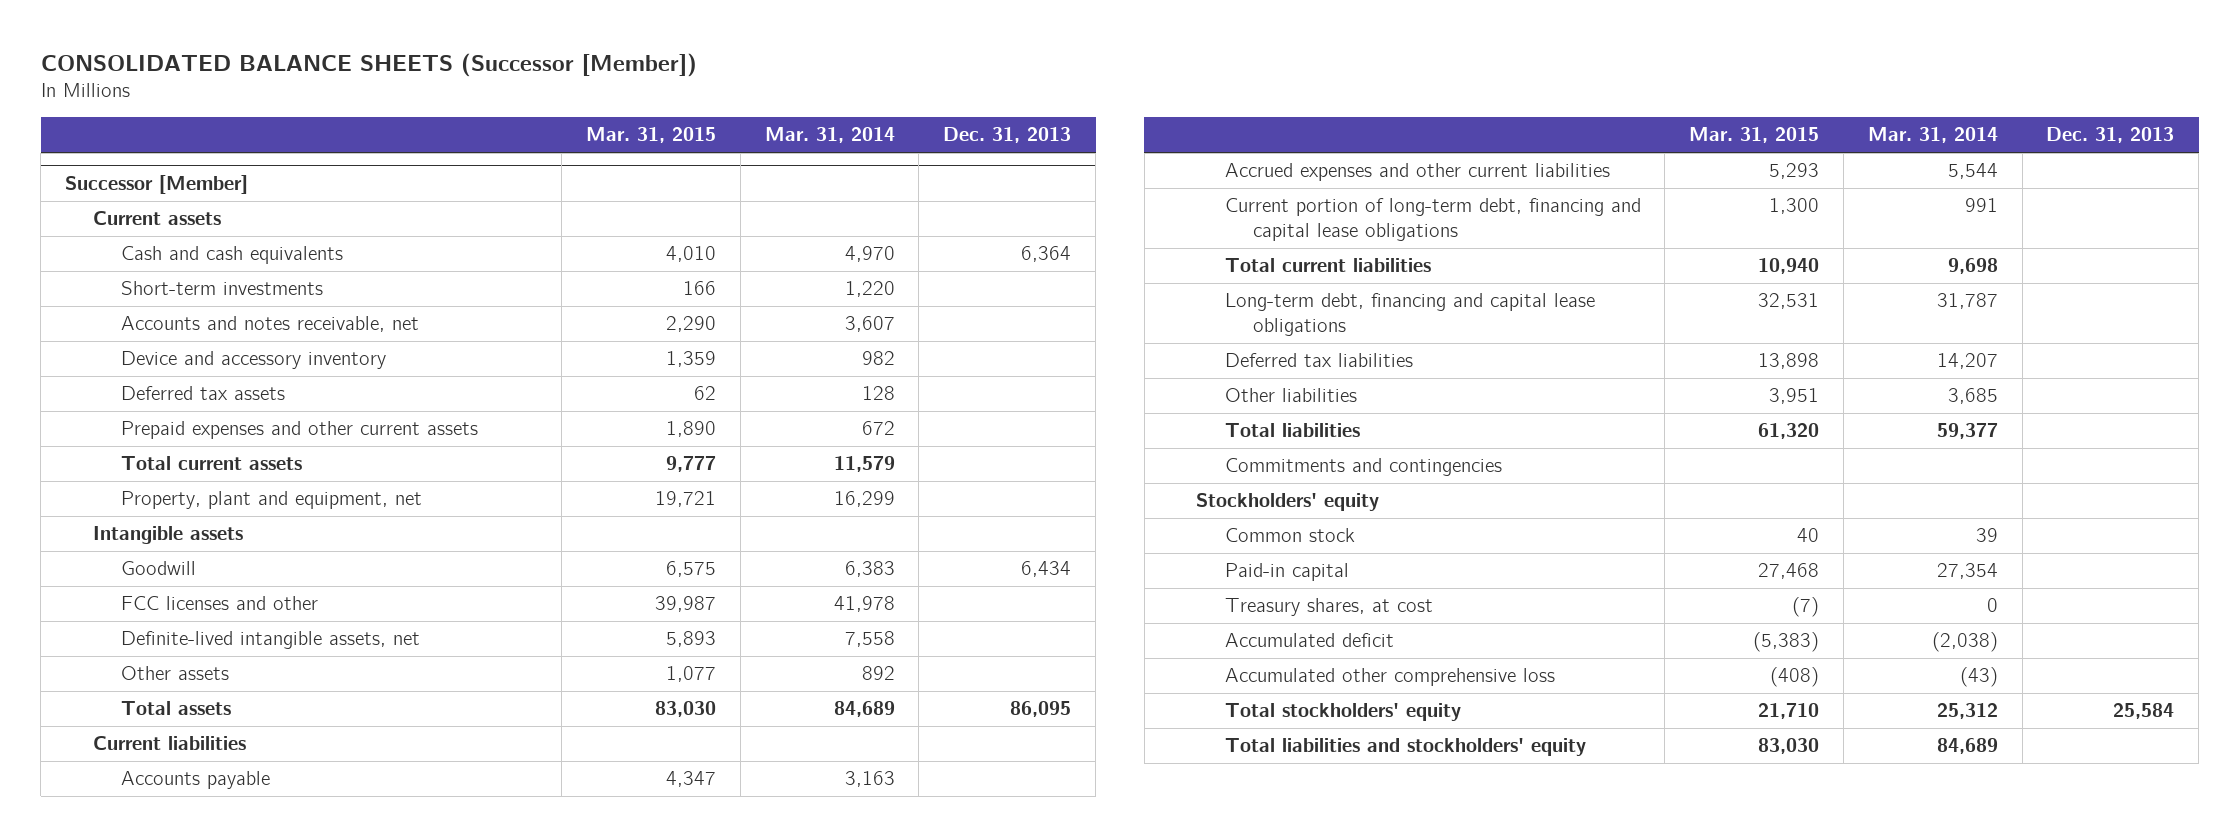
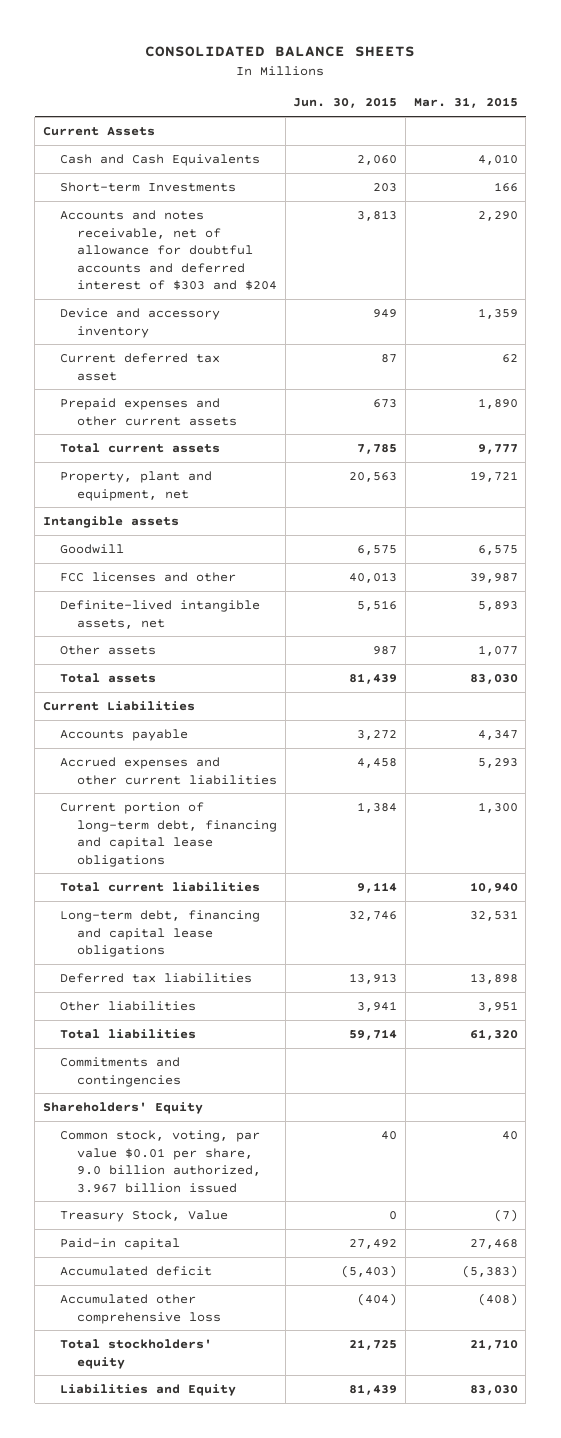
[40,53,697,78] CONSOLIDATED BALANCE SHEETS (Successor [Member]) -> [145,46,416,58] CONSOLIDATED BALANCE SHEETS
[764,127,895,144] Mar. 31, 2014 -> none
[943,127,1072,144] Dec. 31, 2013 -> none
none -> [293,97,398,109] Jun. 30, 2015
[65,174,249,194] Successor [Member] -> none
[93,211,222,226] Current assets -> [42,127,155,137] Current Assets
[121,246,344,265] Cash and cash equivalents -> [59,154,260,167] Cash and Cash Equivalents
[121,281,324,296] Short-term investments -> [59,182,236,193] Short-term Investments
[121,316,420,333] Accounts and notes receivable, net -> [59,210,277,291] Accounts and notes receivable, net of allowance for doubtful accounts and deferred interest of $303 and $204
[121,386,286,401] Deferred tax assets -> [59,353,220,381] Current deferred tax asset
[93,736,247,751] Current liabilities -> [42,701,195,712] Current Liabilities
[1196,493,1380,512] Stockholders' equity -> [42,1102,203,1115] Shareholders' Equity
[1224,528,1355,543] Common stock -> [59,1130,261,1193] Common stock, voting, par value $0.01 per share, 9.0 billion authorized, 3.967 billion issued
none -> [59,1210,228,1223] Treasury Stock, Value
[1224,598,1433,617] Treasury shares, at cost -> none
[1224,738,1586,757] Total liabilities and stockholders' equity -> [59,1384,236,1397] Liabilities and Equity

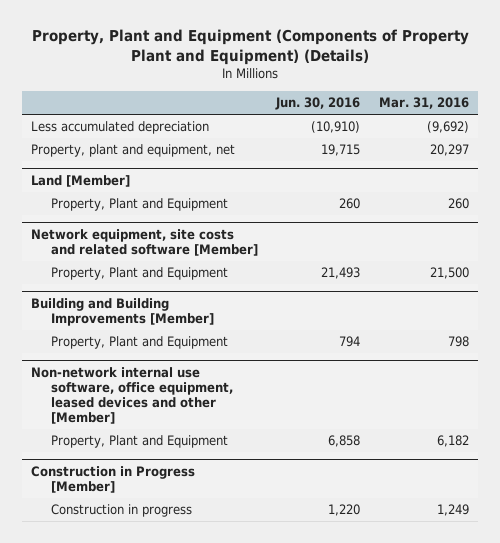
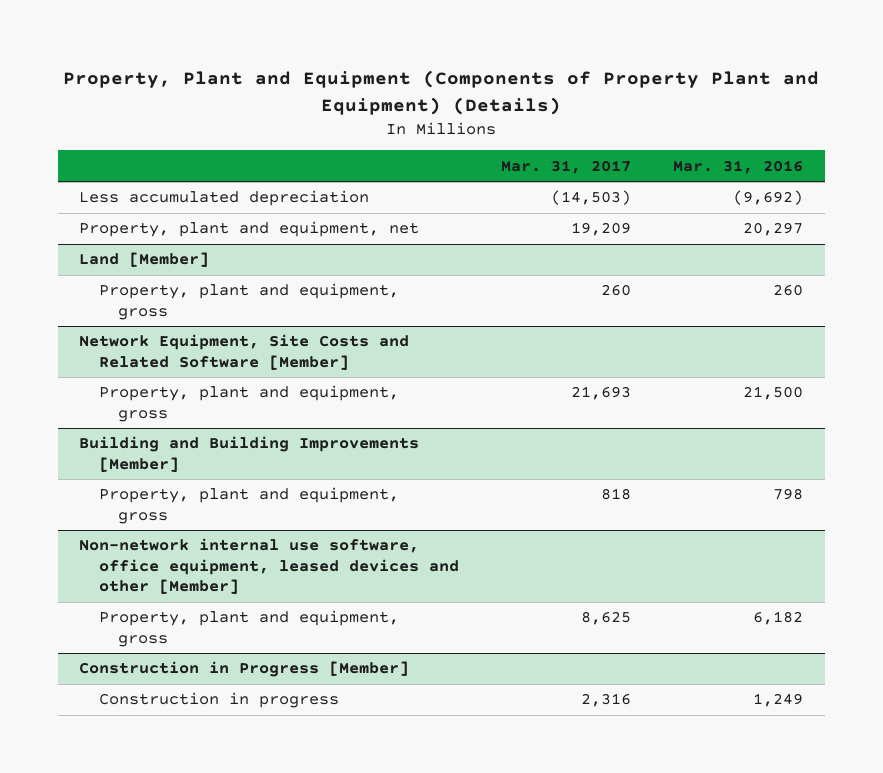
[275,97,361,111] Jun. 30, 2016 -> none
none -> [501,159,632,174] Mar. 31, 2017
[50,198,228,212] Property, Plant and Equipment -> [98,283,399,320] Property, plant and equipment, gross
[31,228,258,257] Network equipment, site costs and related software [Member] -> [79,334,410,370] Network Equipment, Site Costs and Related Software [Member]
[50,267,228,281] Property, Plant and Equipment -> [98,385,399,422] Property, plant and equipment, gross
[50,336,228,350] Property, Plant and Equipment -> [98,487,399,524] Property, plant and equipment, gross
[50,435,228,449] Property, Plant and Equipment -> [98,610,399,647] Property, plant and equipment, gross

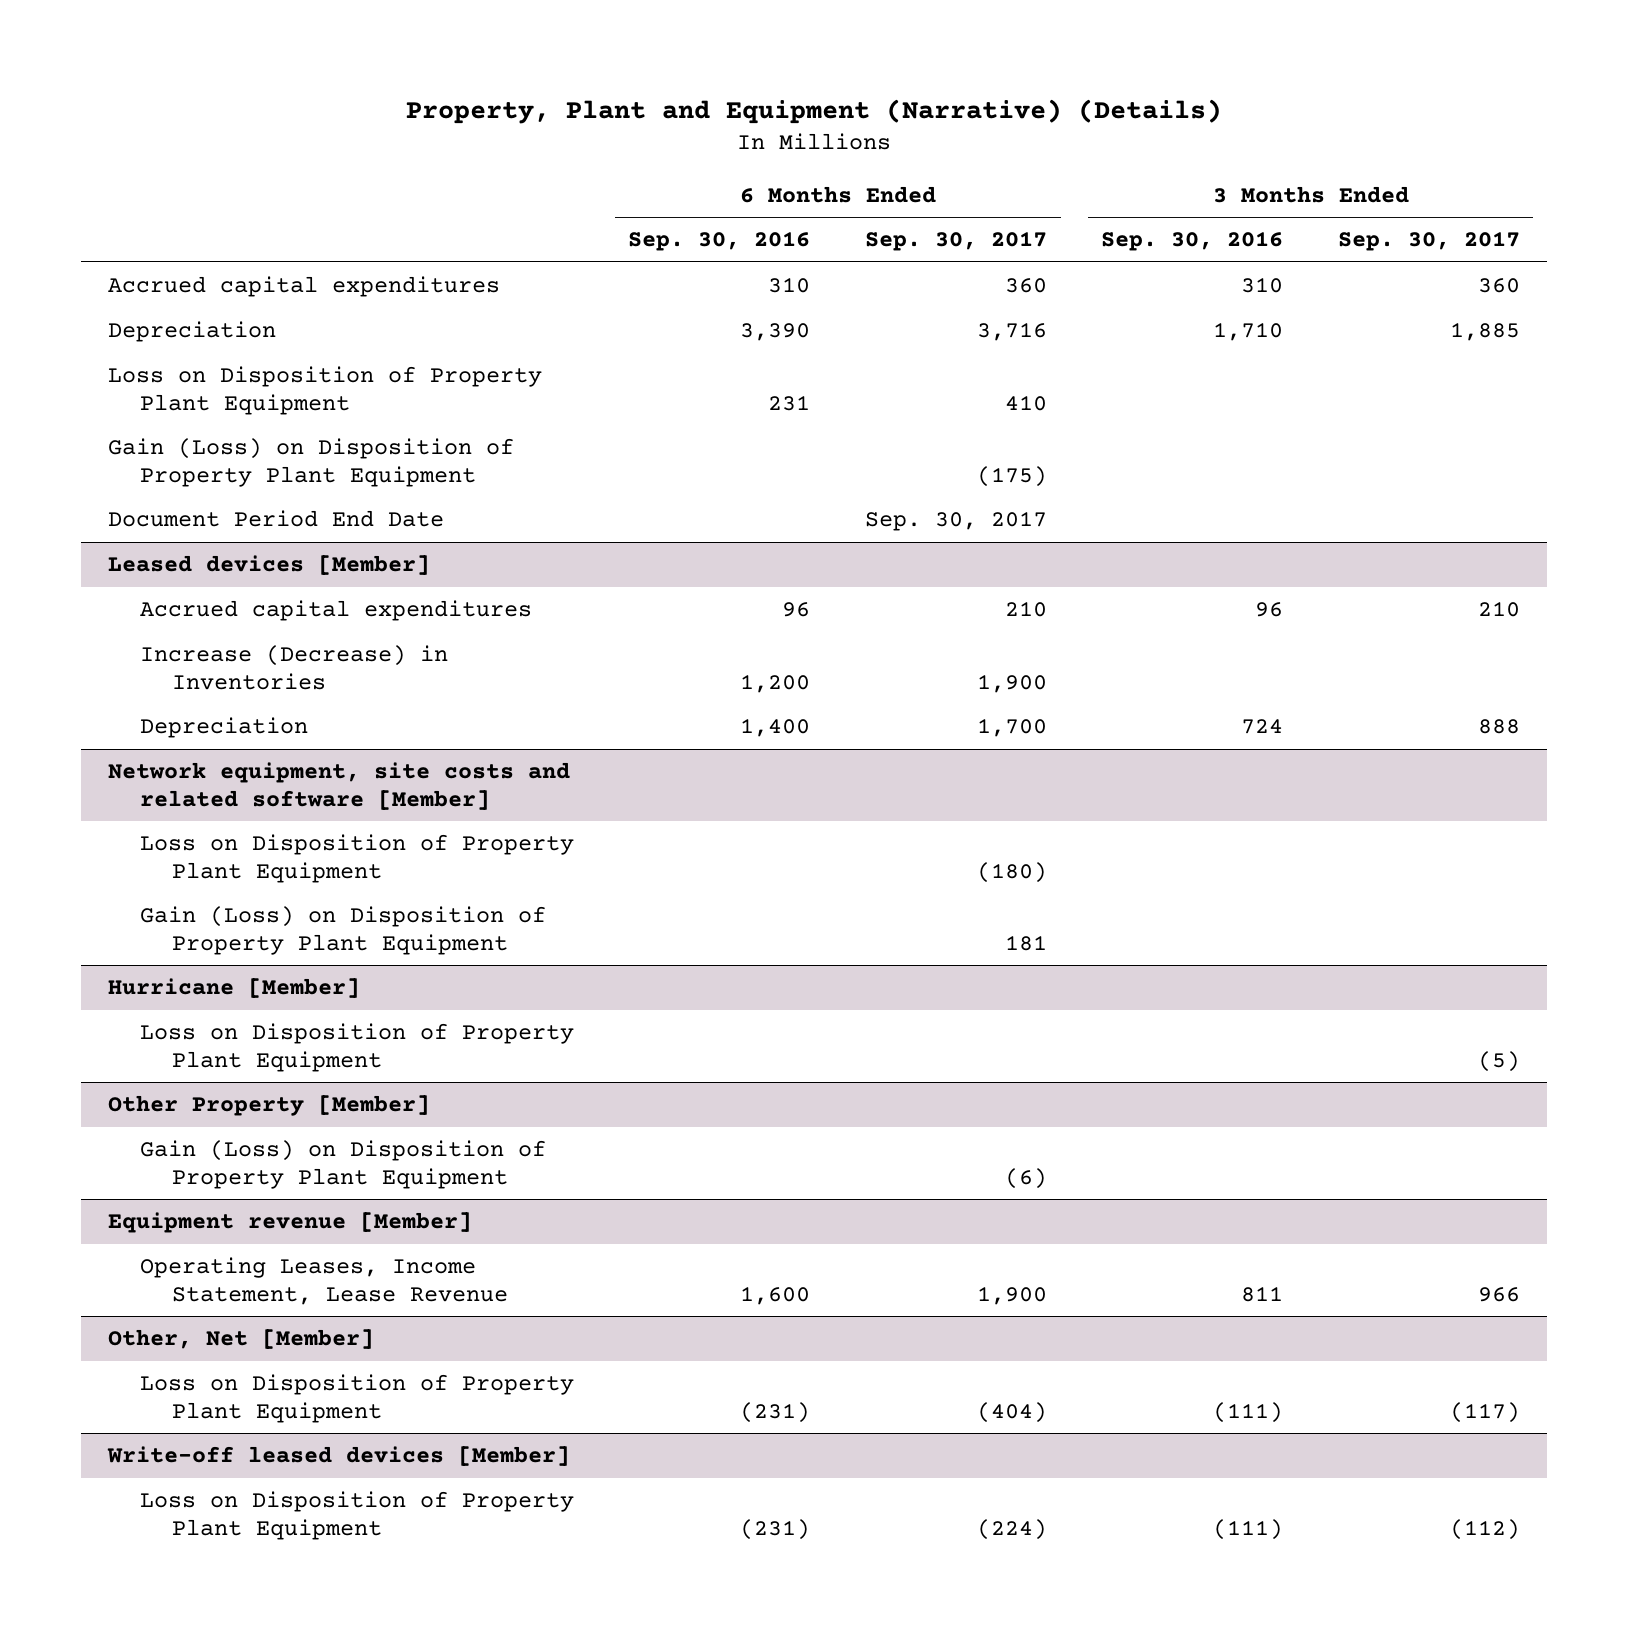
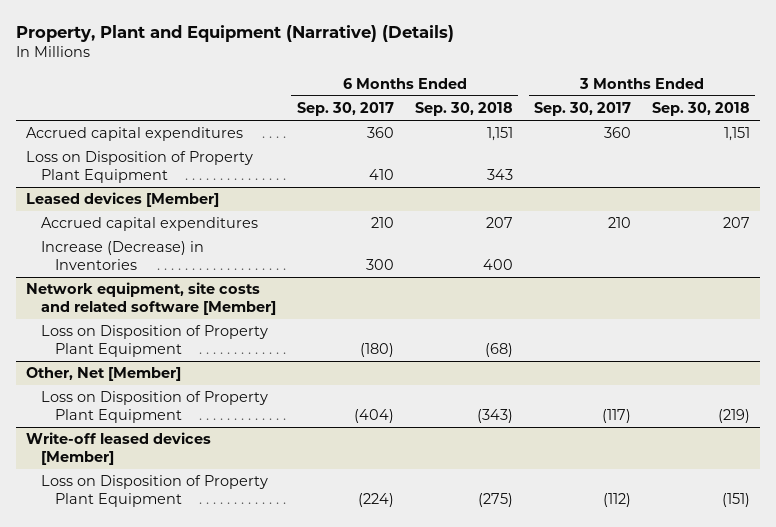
[628,231,811,252] Sep. 30, 2016 -> none
[1101,231,1284,252] Sep. 30, 2016 -> none
none -> [414,101,513,116] Sep. 30, 2018
none -> [651,101,750,116] Sep. 30, 2018
[108,321,277,343] Depreciation -> none
[108,438,515,488] Gain (Loss) on Disposition of Property Plant Equipment -> none
[108,510,445,528] Document Period End Date -> none
[140,717,309,739] Depreciation -> none
[976,674,1047,694] 1,900 -> [365,259,394,271] 300
[140,906,547,956] Gain (Loss) on Disposition of Property Plant Equipment -> none
[108,978,361,999] Hurricane [Member] -> none
[140,1023,575,1073] Loss on Disposition of Property Plant Equipment -> none
[108,1095,431,1117] Other Property [Member] -> none
[140,1140,547,1190] Gain (Loss) on Disposition of Property Plant Equipment -> none
[108,1212,473,1234] Equipment revenue [Member] -> none
[140,1257,508,1306] Operating Leases, Income Statement, Lease Revenue -> none

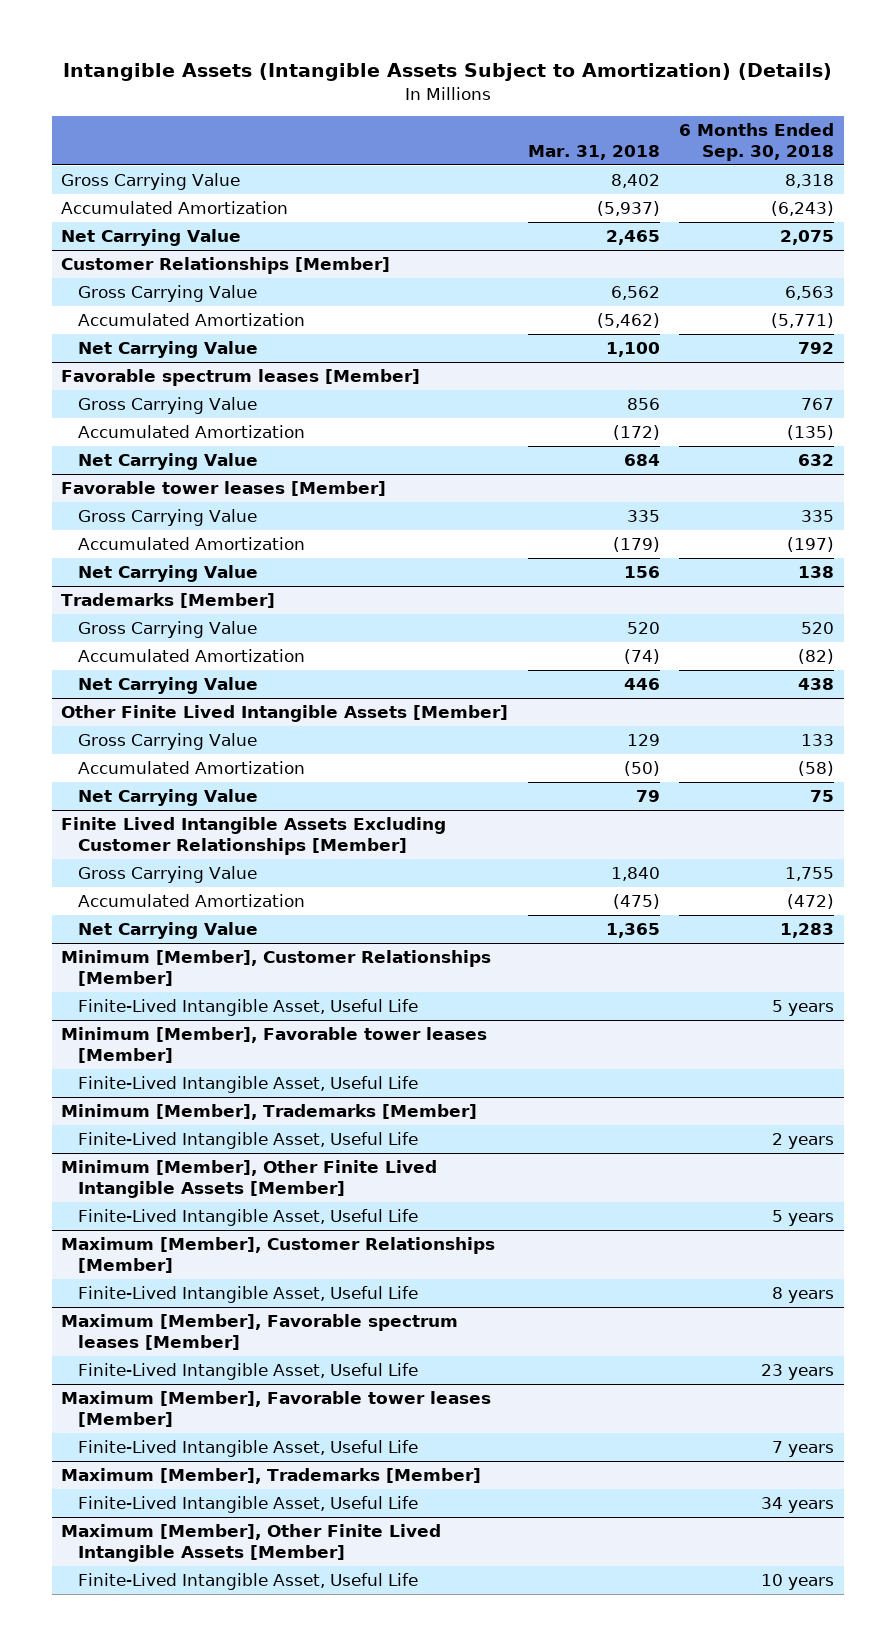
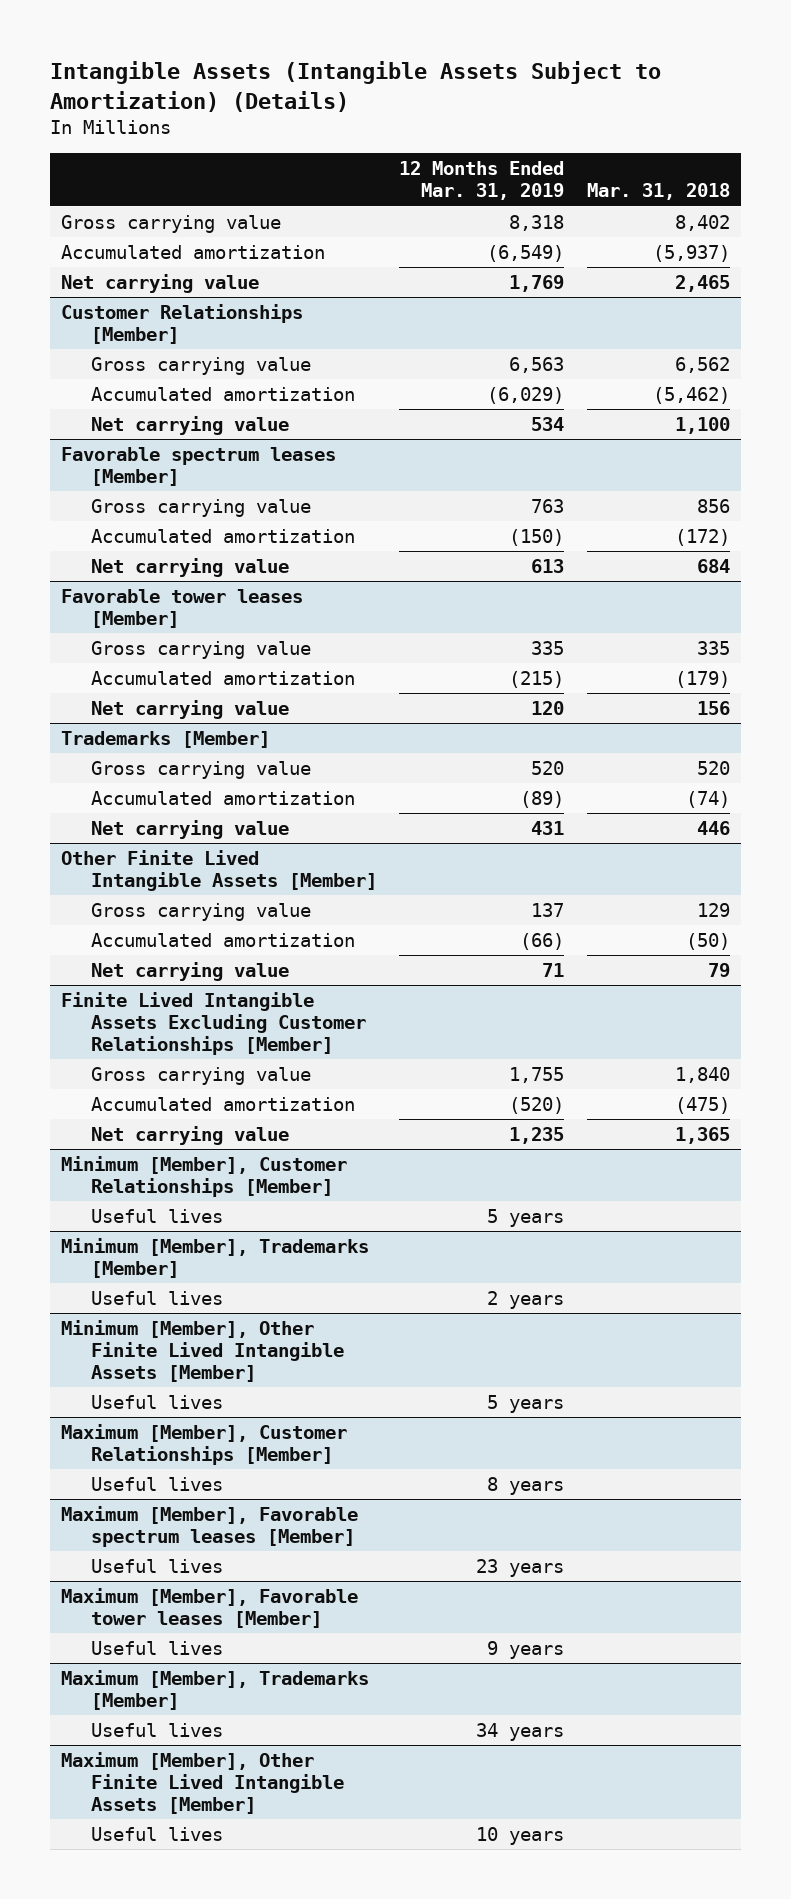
[679,123,835,161] 6 Months Ended Sep. 30, 2018 -> none
none -> [399,161,565,201] 12 Months Ended Mar. 31, 2019
[61,173,241,191] Gross Carrying Value -> [61,215,282,234] Gross carrying value
[61,201,289,215] Accumulated Amortization -> [61,245,326,260] Accumulated amortization
[61,229,242,247] Net Carrying Value -> [61,274,260,294] Net carrying value
[77,285,257,303] Gross Carrying Value -> [91,357,312,376] Gross carrying value
[77,313,305,327] Accumulated Amortization -> [91,387,356,402] Accumulated amortization
[77,341,258,359] Net Carrying Value -> [91,416,290,436] Net carrying value
[77,397,257,415] Gross Carrying Value -> [91,499,312,518] Gross carrying value
[77,425,305,439] Accumulated Amortization -> [91,529,356,544] Accumulated amortization
[77,453,258,471] Net Carrying Value -> [91,558,290,578] Net carrying value
[77,509,257,527] Gross Carrying Value -> [91,641,312,660] Gross carrying value
[77,537,305,551] Accumulated Amortization -> [91,671,356,686] Accumulated amortization
[77,565,258,583] Net Carrying Value -> [91,700,290,720] Net carrying value
[77,621,257,639] Gross Carrying Value -> [91,761,312,780] Gross carrying value
[77,649,305,663] Accumulated Amortization -> [91,791,356,806] Accumulated amortization
[77,677,258,695] Net Carrying Value -> [91,820,290,840] Net carrying value
[77,733,257,751] Gross Carrying Value -> [91,903,312,922] Gross carrying value
[77,761,305,775] Accumulated Amortization -> [91,933,356,948] Accumulated amortization
[77,789,258,807] Net Carrying Value -> [91,962,290,982] Net carrying value
[77,866,257,884] Gross Carrying Value -> [91,1067,312,1086] Gross carrying value
[77,894,305,908] Accumulated Amortization -> [91,1097,356,1112] Accumulated amortization
[77,922,258,940] Net Carrying Value -> [91,1126,290,1146] Net carrying value
[61,1027,488,1063] Minimum [Member], Favorable tower leases [Member] -> none
[77,1076,418,1094] Finite-Lived Intangible Asset, Useful Life -> none
[77,999,418,1017] Finite-Lived Intangible Asset, Useful Life -> [91,1209,224,1224] Useful lives
[77,1132,418,1150] Finite-Lived Intangible Asset, Useful Life -> [91,1291,224,1306] Useful lives
[77,1209,418,1227] Finite-Lived Intangible Asset, Useful Life -> [91,1395,224,1410] Useful lives
[77,1286,418,1304] Finite-Lived Intangible Asset, Useful Life -> [91,1477,224,1492] Useful lives
[77,1363,418,1381] Finite-Lived Intangible Asset, Useful Life -> [91,1559,224,1574] Useful lives
[77,1440,418,1458] Finite-Lived Intangible Asset, Useful Life -> [91,1641,224,1656] Useful lives
[77,1496,418,1514] Finite-Lived Intangible Asset, Useful Life -> [91,1723,224,1738] Useful lives
[77,1573,418,1591] Finite-Lived Intangible Asset, Useful Life -> [91,1827,224,1842] Useful lives

